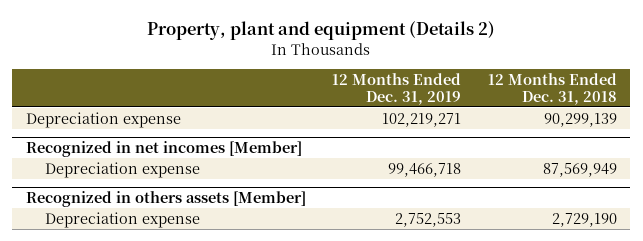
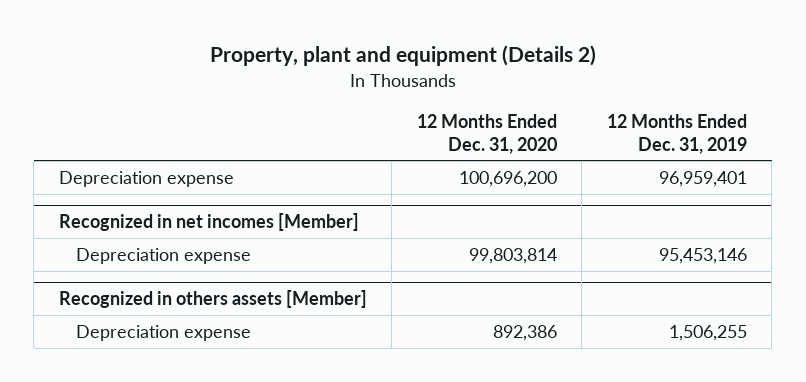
[488,72,618,105] 12 Months Ended Dec. 31, 2018 -> none
none -> [416,114,557,154] 12 Months Ended Dec. 31, 2020
[382,112,462,127] 102,219,271 -> [658,170,747,187] 96,959,401
[388,162,462,177] 99,466,718 -> [658,247,747,264] 95,453,146
[395,212,462,227] 2,752,553 -> [668,324,747,341] 1,506,255

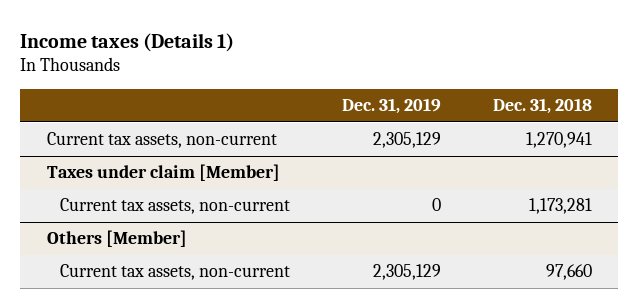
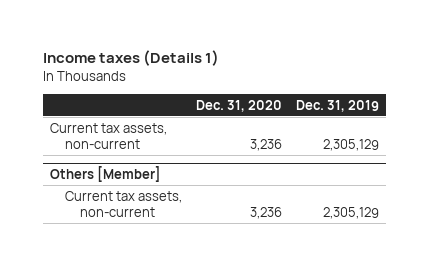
[493,98,593,115] Dec. 31, 2018 -> none
none -> [195,99,282,112] Dec. 31, 2020
[46,164,280,182] Taxes under claim [Member] -> none
[59,198,290,215] Current tax assets, non-current -> none

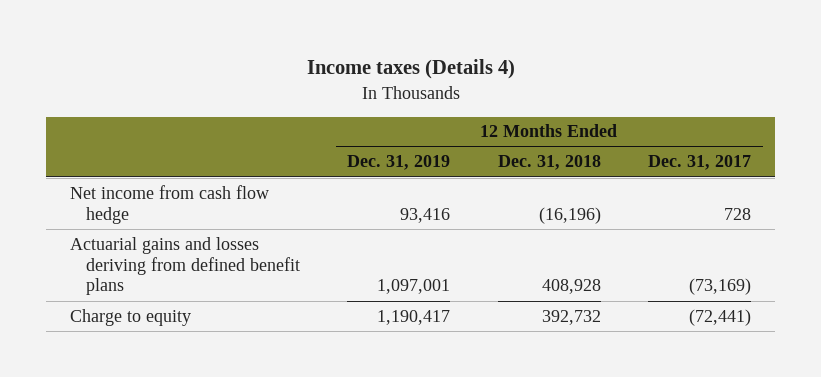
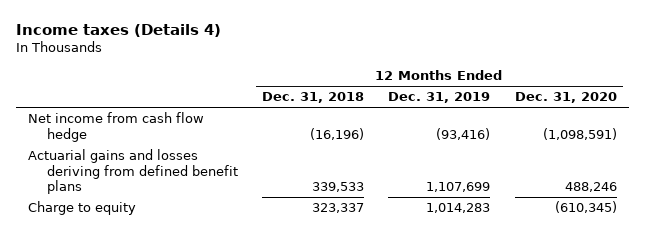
[648,155,752,171] Dec. 31, 2017 -> none
none -> [514,92,617,104] Dec. 31, 2020
[400,207,451,223] 93,416 -> [436,127,491,140] (93,416)
[377,279,451,295] 1,097,001 -> [426,182,491,193] 1,107,699
[541,279,601,295] 408,928 -> [312,182,365,193] 339,533
[377,309,451,325] 1,190,417 -> [426,203,491,214] 1,014,283
[541,309,601,325] 392,732 -> [312,203,365,214] 323,337

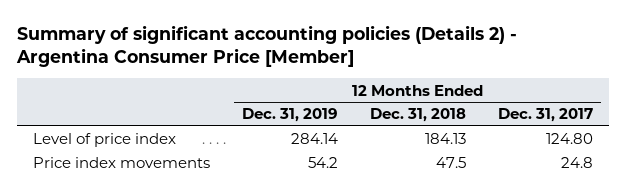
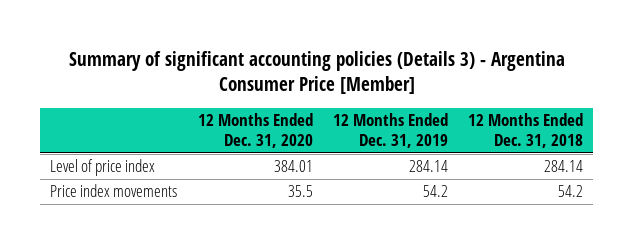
[15,25,517,68] Summary of significant accounting policies (Details 2) - Argentina Consumer Price [Member] -> [68,50,565,95] Summary of significant accounting policies (Details 3) - Argentina Consumer Price [Member]
[498,108,594,123] Dec. 31, 2017 -> none
none -> [197,112,313,148] 12 Months Ended Dec. 31, 2020
[425,133,467,145] 184.13 -> [543,160,583,173] 284.14
[436,157,467,169] 47.5 -> [557,185,583,198] 54.2

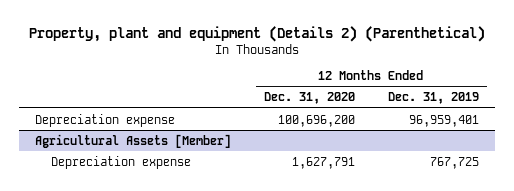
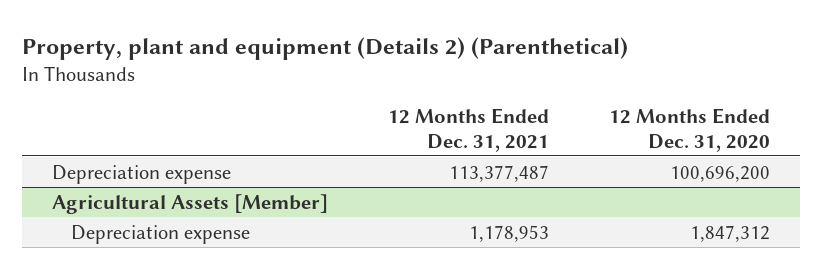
[387,92,479,105] Dec. 31, 2019 -> none
none -> [388,108,550,152] 12 Months Ended Dec. 31, 2021
[292,156,356,169] 1,627,791 -> [690,224,771,242] 1,847,312

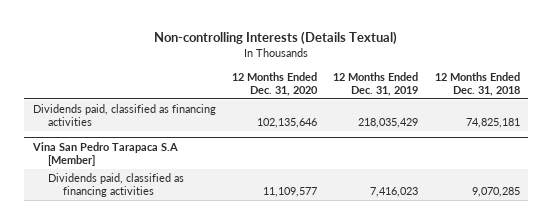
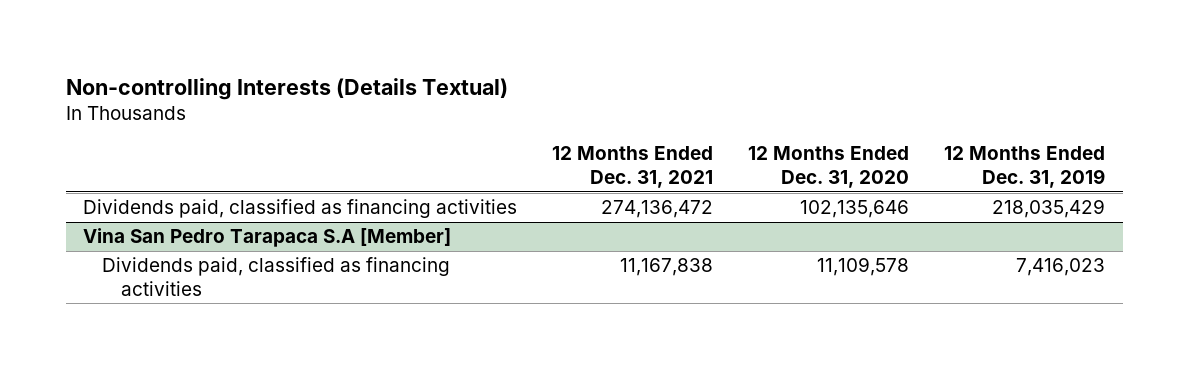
[434,71,520,97] 12 Months Ended Dec. 31, 2018 -> none
none -> [552,146,714,188] 12 Months Ended Dec. 31, 2021
[262,187,317,198] 11,109,577 -> [817,257,910,277] 11,109,578

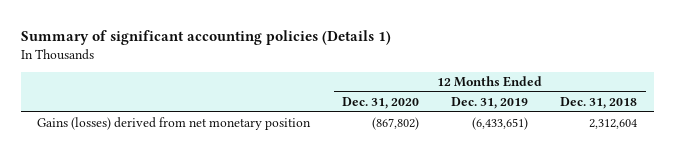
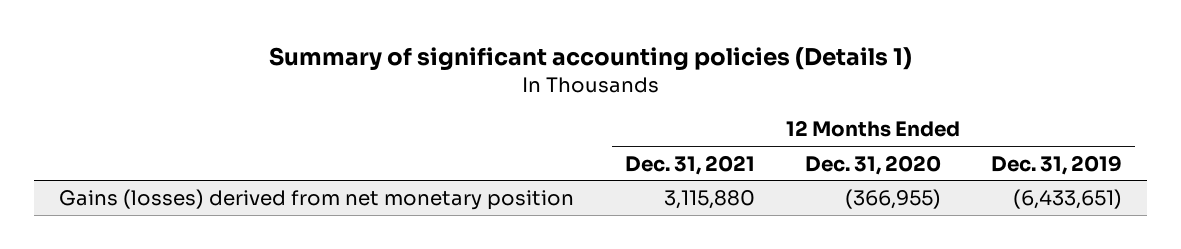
[560,97,638,110] Dec. 31, 2018 -> none
none -> [624,154,755,175] Dec. 31, 2021
[372,117,420,131] (867,802) -> [844,189,941,210] (366,955)

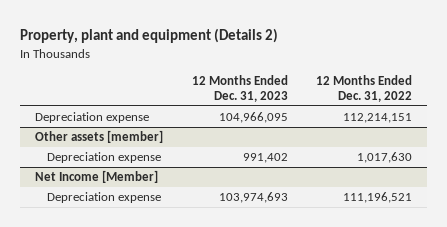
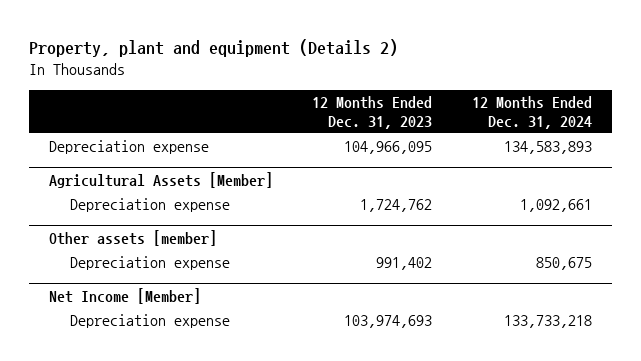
[316,74,413,102] 12 Months Ended Dec. 31, 2022 -> none
none -> [471,95,592,129] 12 Months Ended Dec. 31, 2024
none -> [48,171,273,188] Agricultural Assets [Member]
none -> [69,198,230,213] Depreciation expense

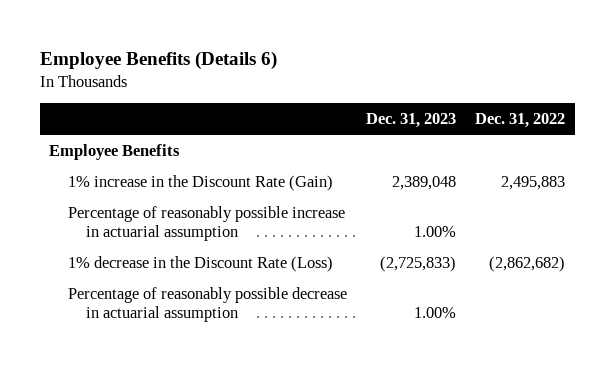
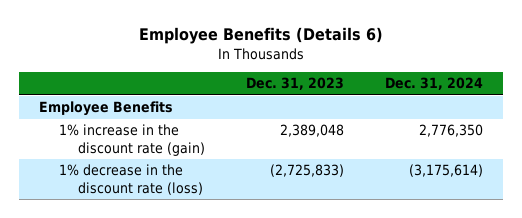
[475,113,566,129] Dec. 31, 2022 -> none
none -> [384,77,483,91] Dec. 31, 2024
[67,205,345,242] Percentage of reasonably possible increase in actuarial assumption -> none
[67,286,347,323] Percentage of reasonably possible decrease in actuarial assumption -> none
[67,174,333,191] 1% increase in the Discount Rate (Gain) -> [58,124,206,157] 1% increase in the discount rate (gain)
[67,255,333,272] 1% decrease in the Discount Rate (Loss) -> [58,164,204,196] 1% decrease in the discount rate (loss)

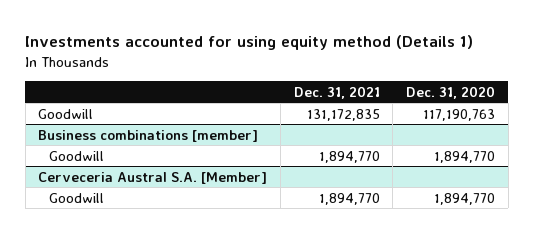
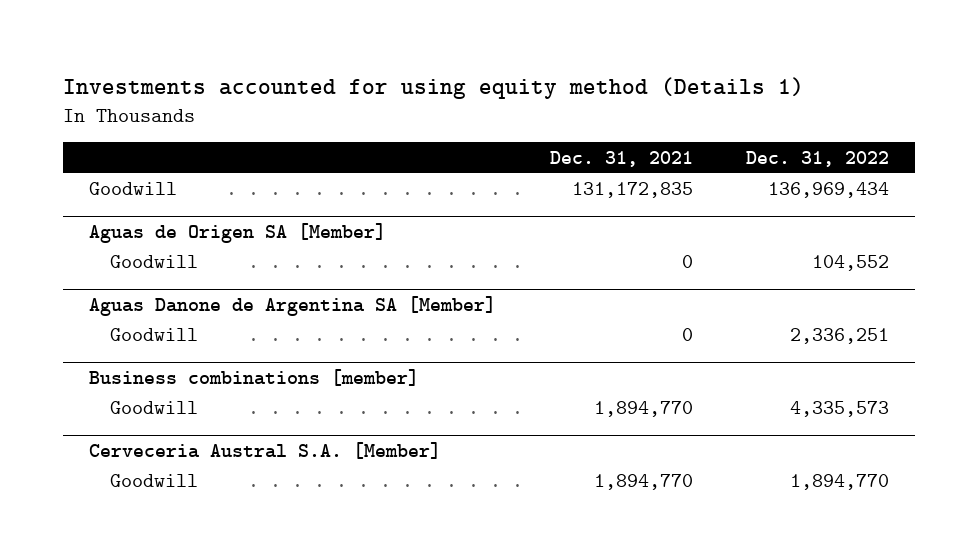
[406,85,496,99] Dec. 31, 2020 -> none
none -> [745,150,889,167] Dec. 31, 2022
none -> [89,222,387,243] Aguas de Origen SA [Member]
none -> [110,255,199,269] Goodwill
none -> [89,295,497,316] Aguas Danone de Argentina SA [Member]
none -> [110,328,199,342] Goodwill

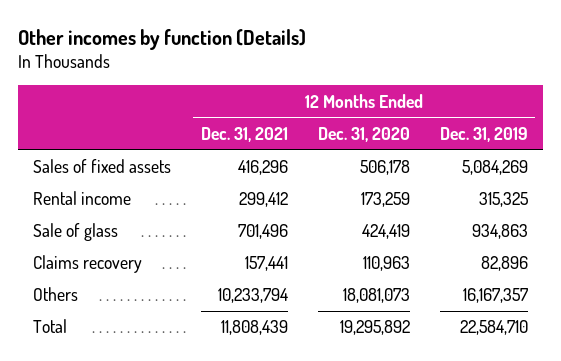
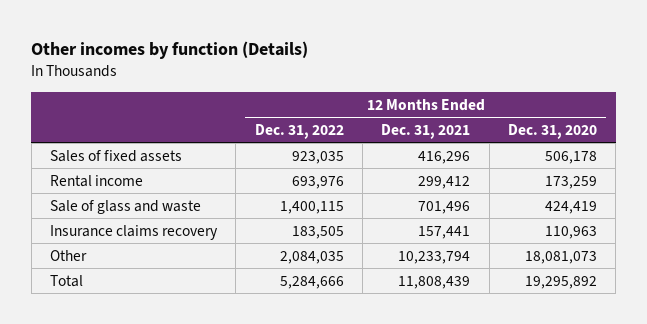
[439,127,528,143] Dec. 31, 2019 -> none
none -> [254,123,344,139] Dec. 31, 2022
[32,223,118,242] Sale of glass -> [50,199,202,214] Sale of glass and waste
[32,255,142,274] Claims recovery -> [50,224,219,240] Insurance claims recovery
[32,287,78,302] Others -> [50,249,88,261] Other

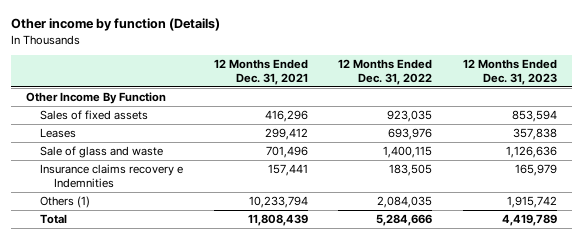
[31,41,309,60] Other incomes by function (Details) -> [10,18,220,32] Other income by function (Details)
[507,123,597,139] Dec. 31, 2020 -> none
none -> [462,58,557,85] 12 Months Ended Dec. 31, 2023
none -> [26,91,167,104] Other Income By Function
[50,174,144,187] Rental income -> [40,127,77,138] Leases
[50,224,219,240] Insurance claims recovery -> [40,163,184,188] Insurance claims recovery e Indemnities
[50,249,88,261] Other -> [40,195,91,208] Others (1)

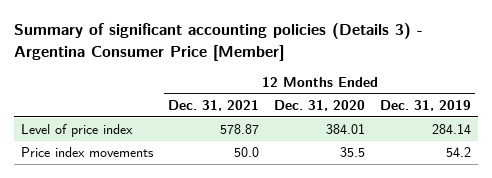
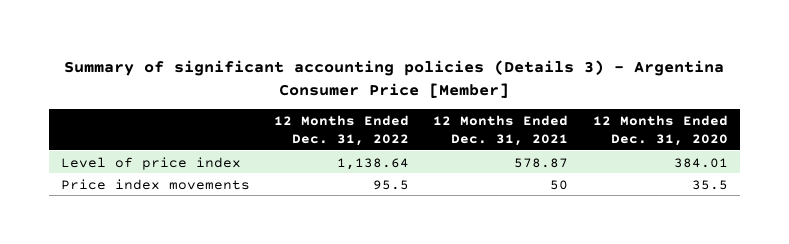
[380,100,472,112] Dec. 31, 2019 -> none
none -> [274,114,410,147] 12 Months Ended Dec. 31, 2022
[234,147,260,158] 50.0 -> [550,179,569,190] 50

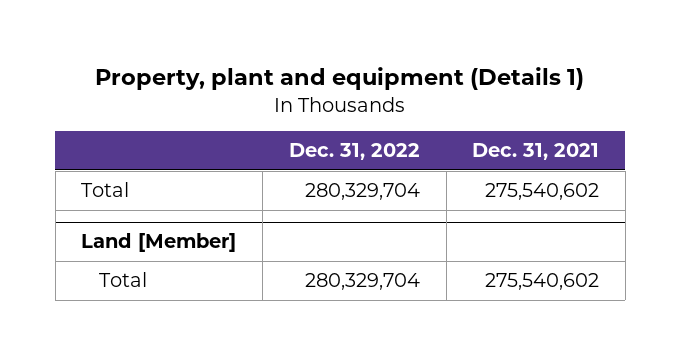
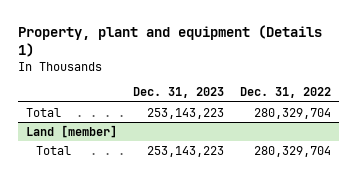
[472,143,600,161] Dec. 31, 2021 -> none
none -> [133,87,225,99] Dec. 31, 2023
[81,233,237,253] Land [Member] -> [26,124,118,138] Land [member]

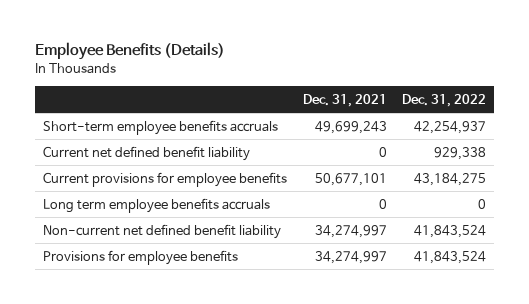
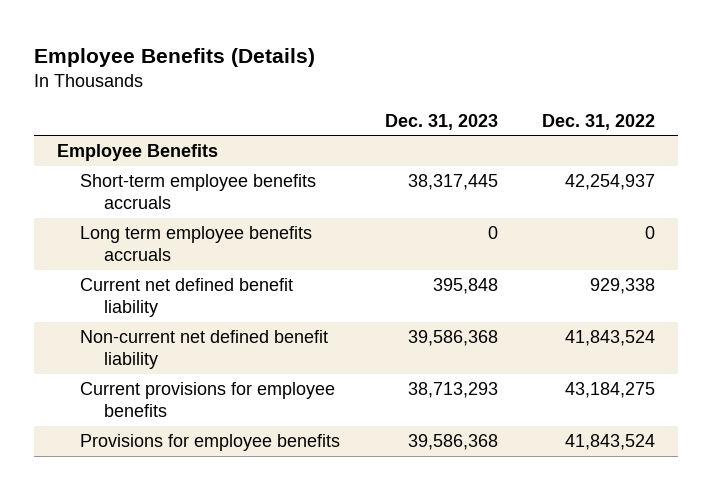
[302,93,387,107] Dec. 31, 2021 -> none
none -> [384,113,498,130] Dec. 31, 2023
none -> [56,144,218,162] Employee Benefits
[42,145,250,161] Current net defined benefit liability -> [80,278,294,317] Current net defined benefit liability
[42,171,287,187] Current provisions for employee benefits -> [80,382,336,417] Current provisions for employee benefits

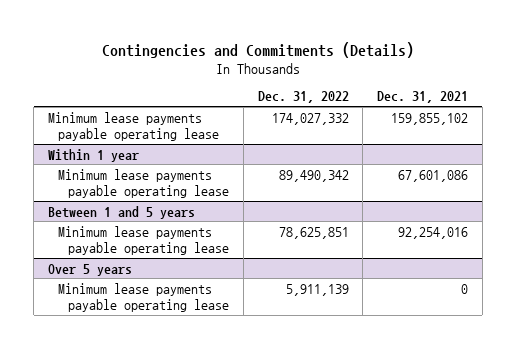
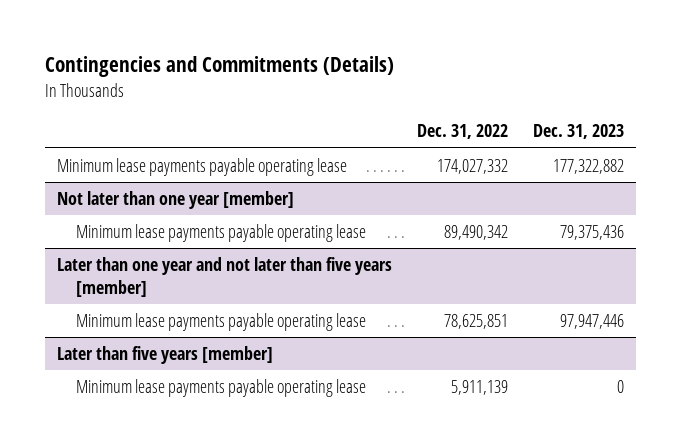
[377,91,469,104] Dec. 31, 2021 -> none
none -> [532,124,624,140] Dec. 31, 2023
[48,148,140,162] Within 1 year -> [57,190,295,209] Not later than one year [member]
[48,205,196,219] Between 1 and 5 years -> [57,256,393,297] Later than one year and not later than five years [member]
[48,263,133,276] Over 5 years -> [57,345,274,364] Later than five years [member]

